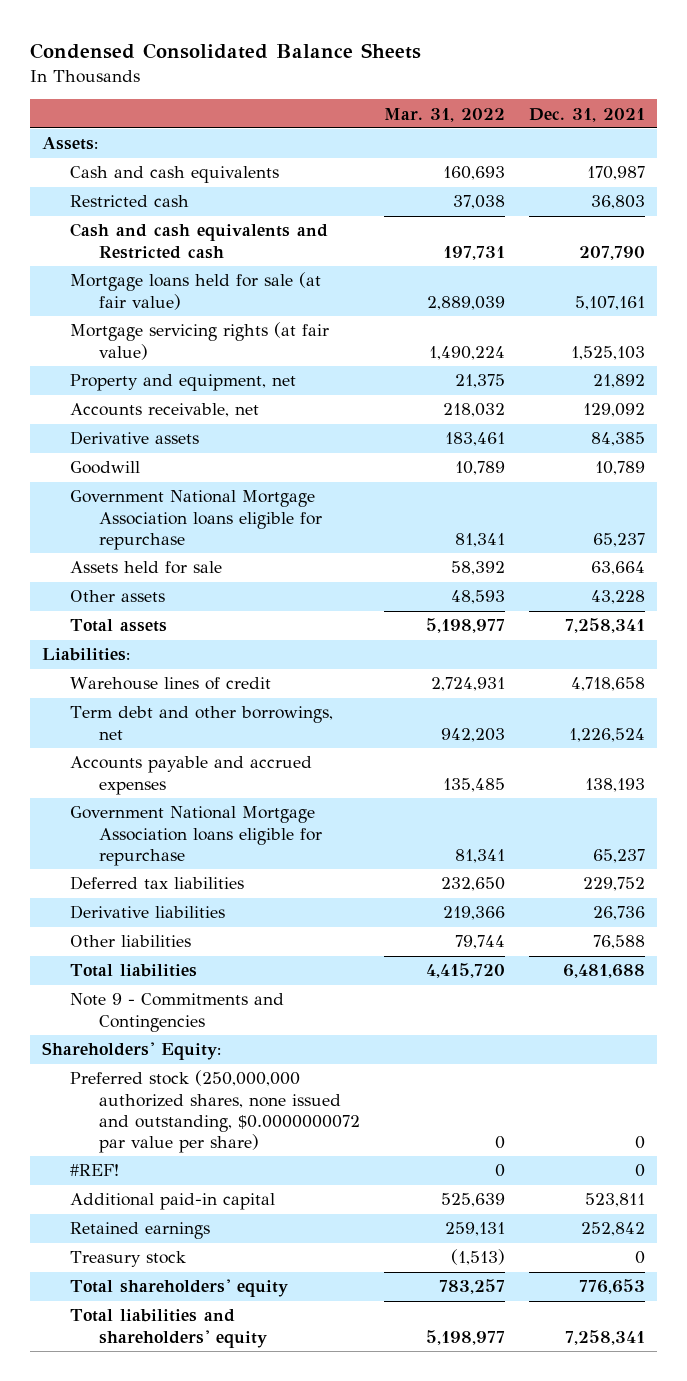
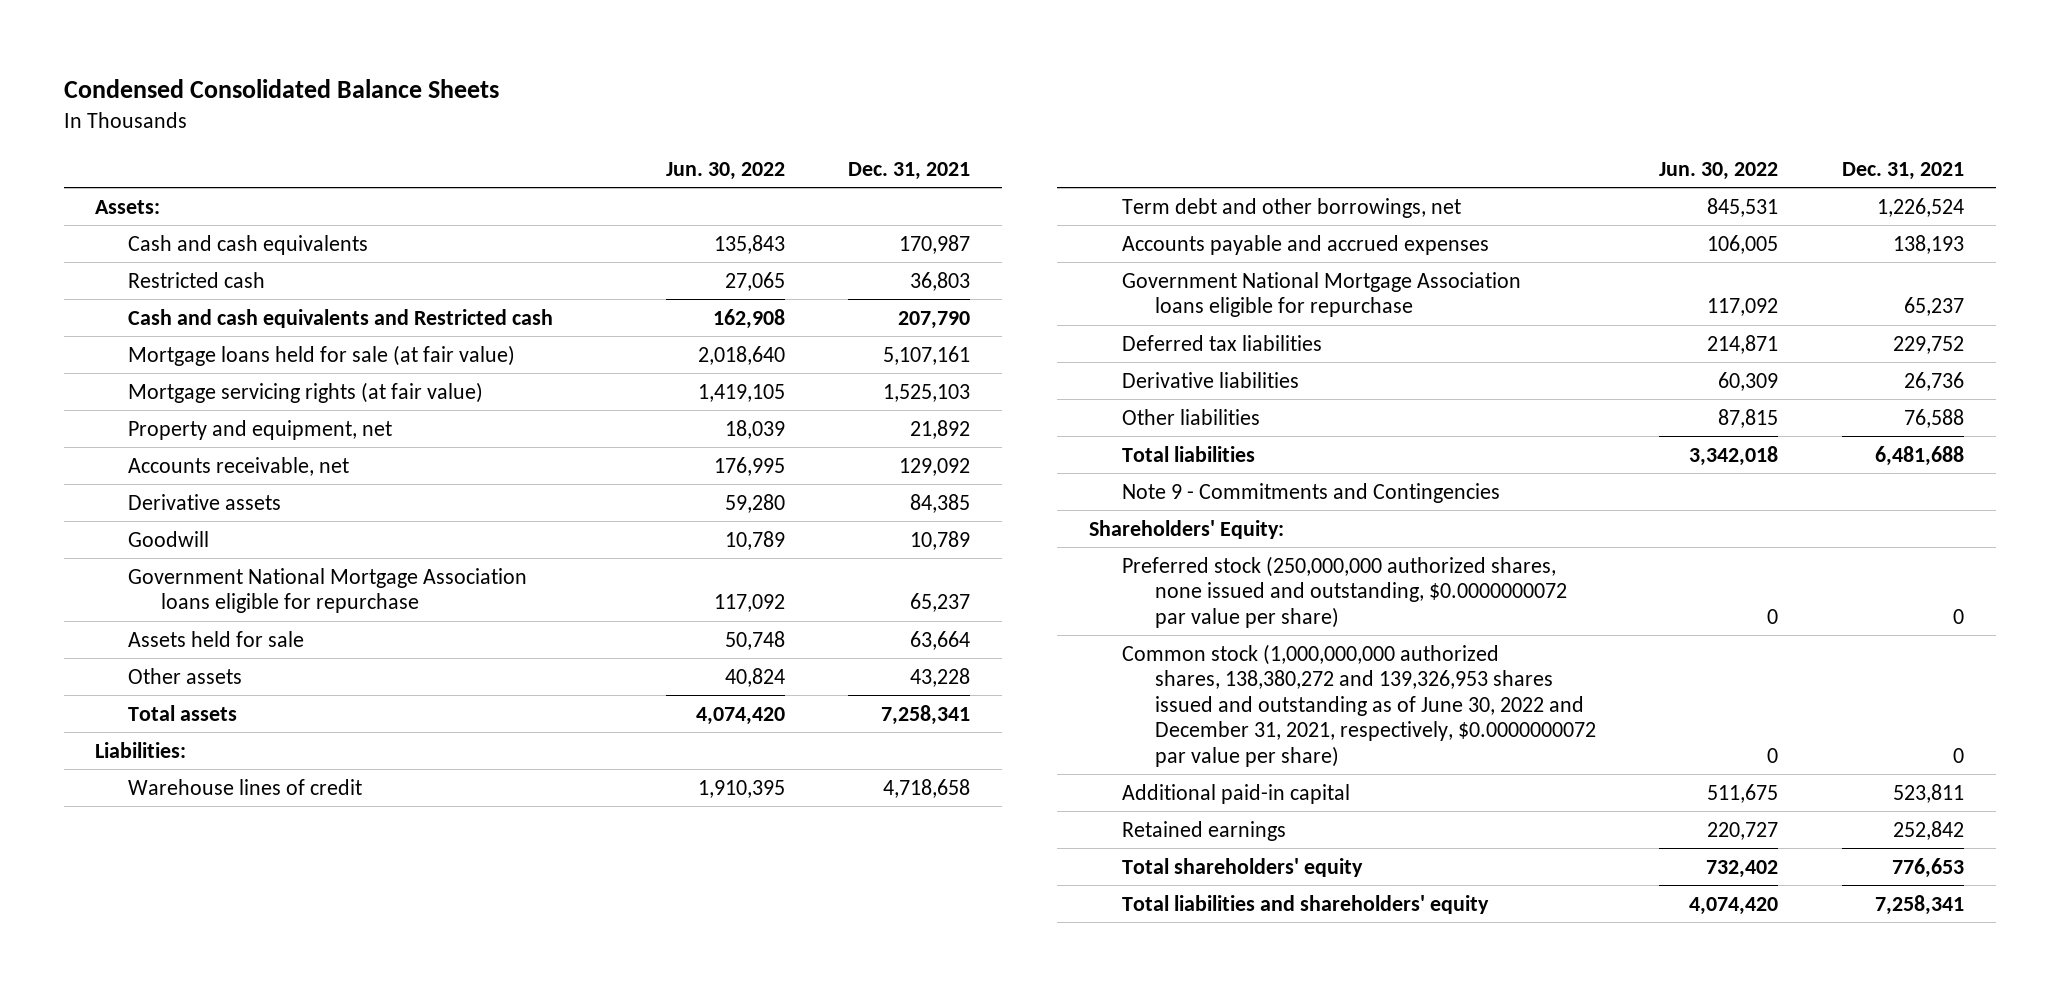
[383,107,505,122] Mar. 31, 2022 -> none
none -> [665,161,785,180] Jun. 30, 2022
[70,1164,120,1177] #REF! -> [1121,643,1596,767] Common stock (1,000,000,000 authorized shares, 138,380,272 and 139,326,953 shares issued and outstanding as of June 30, 2022 and December 31, 2021, respectively, $0.0000000072 par value per share)
[70,1251,187,1268] Treasury stock -> none

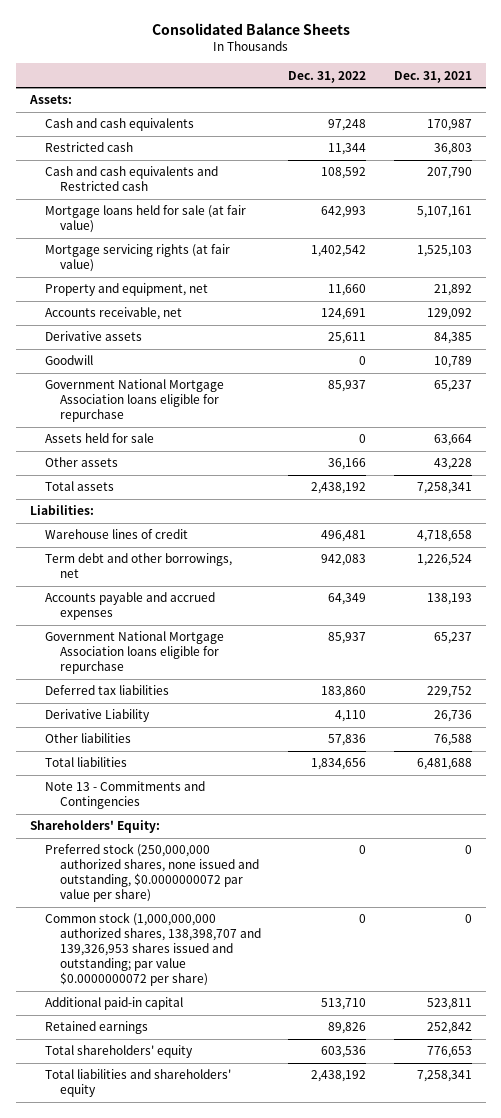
[63,79,499,99] Condensed Consolidated Balance Sheets -> [151,22,350,35] Consolidated Balance Sheets
[665,161,785,180] Jun. 30, 2022 -> none
none -> [288,70,367,83] Dec. 31, 2022
[1121,371,1299,388] Derivative liabilities -> [44,709,150,723] Derivative Liability
[1121,482,1500,503] Note 9 - Commitments and Contingencies -> [44,781,205,810] Note 13 - Commitments and Contingencies
[1121,643,1596,767] Common stock (1,000,000,000 authorized shares, 138,380,272 and 139,326,953 shares issued and outstanding as of June 30, 2022 and December 31, 2021, respectively, $0.0000000072 par value per share) -> [44,912,261,987] Common stock (1,000,000,000 authorized shares, 138,398,707 and 139,326,953 shares issued and outstanding; par value $0.0000000072 per share)

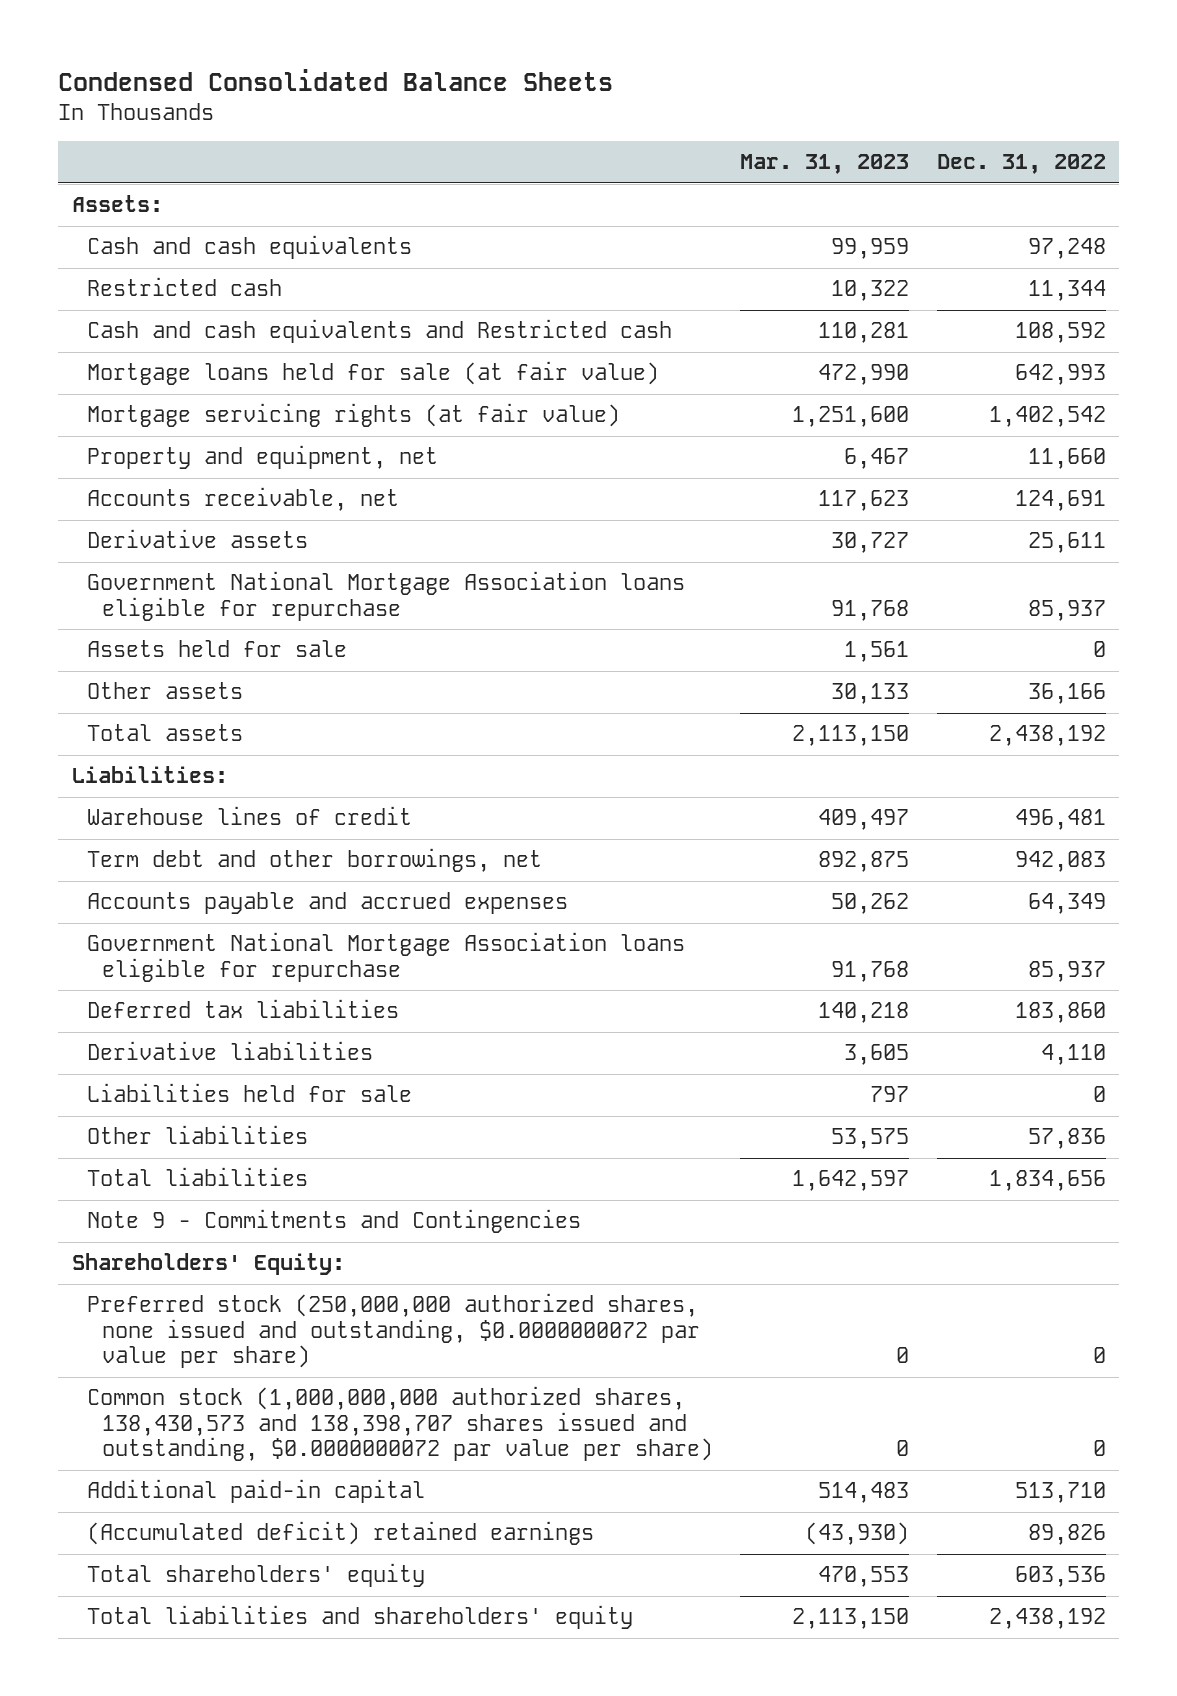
[151,22,350,35] Consolidated Balance Sheets -> [57,68,613,91] Condensed Consolidated Balance Sheets
[393,70,472,83] Dec. 31, 2021 -> none
none -> [740,154,910,175] Mar. 31, 2023
[44,355,93,366] Goodwill -> none
[44,709,150,723] Derivative Liability -> [86,1041,373,1061] Derivative liabilities
none -> [86,1083,412,1103] Liabilities held for sale
[44,781,205,810] Note 13 - Commitments and Contingencies -> [86,1209,581,1234] Note 9 - Commitments and Contingencies
[44,912,261,987] Common stock (1,000,000,000 authorized shares, 138,398,707 and 139,326,953 shares issued and outstanding; par value $0.0000000072 per share) -> [86,1386,713,1462] Common stock (1,000,000,000 authorized shares, 138,430,573 and 138,398,707 shares issued and outstanding, $0.0000000072 par value per share)
[44,1021,148,1035] Retained earnings -> [86,1521,594,1546] (Accumulated deficit) retained earnings

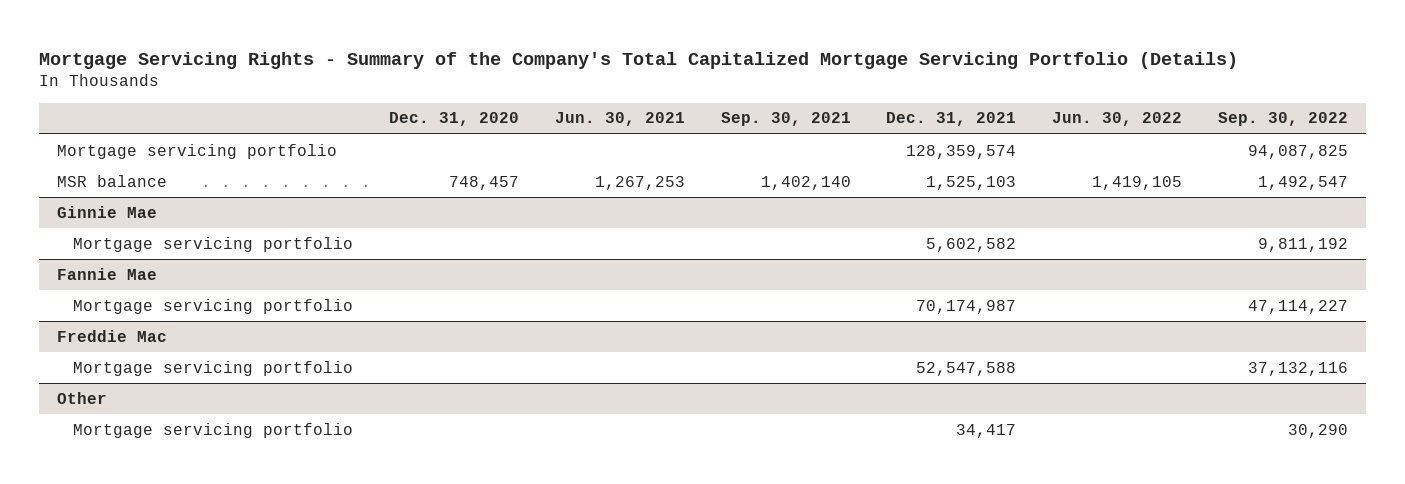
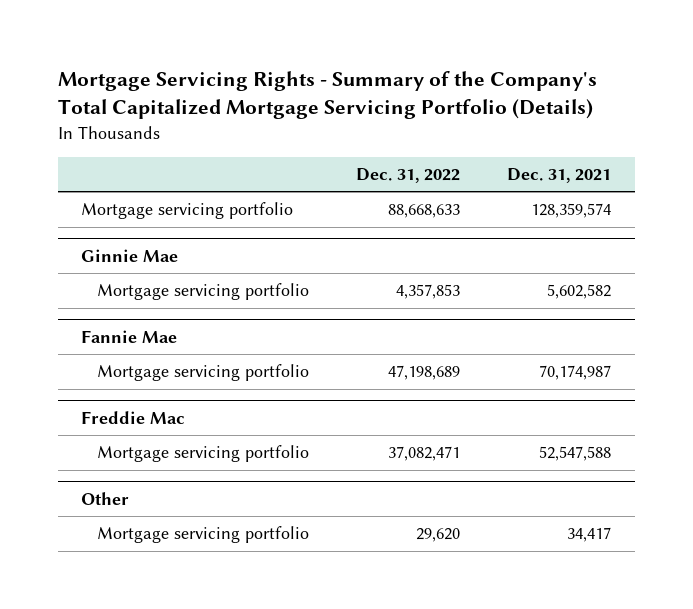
[389,112,520,127] Dec. 31, 2020 -> none
[554,112,685,127] Jun. 30, 2021 -> none
[720,112,851,127] Sep. 30, 2021 -> none
[1051,112,1182,127] Jun. 30, 2022 -> none
[1217,112,1348,127] Sep. 30, 2022 -> none
none -> [356,167,461,183] Dec. 31, 2022
[57,174,168,187] MSR balance -> none

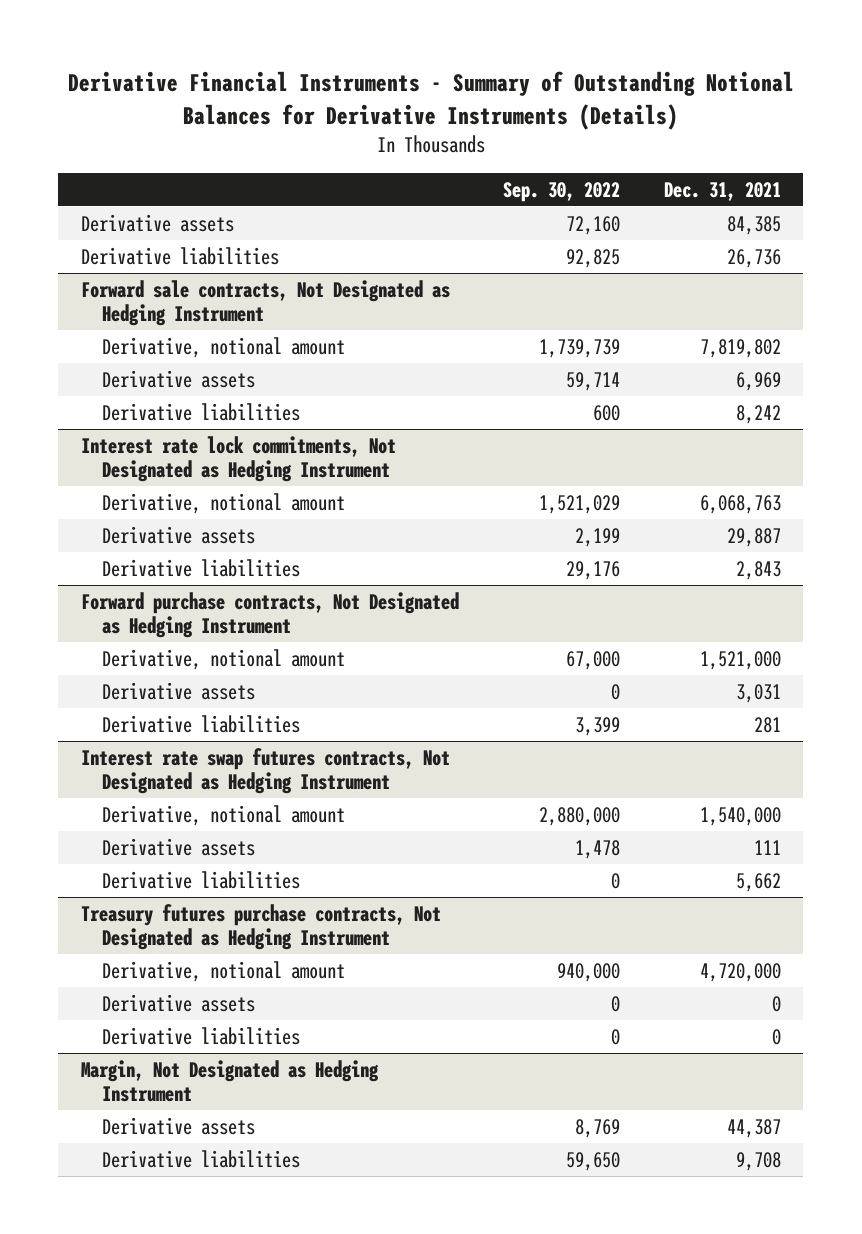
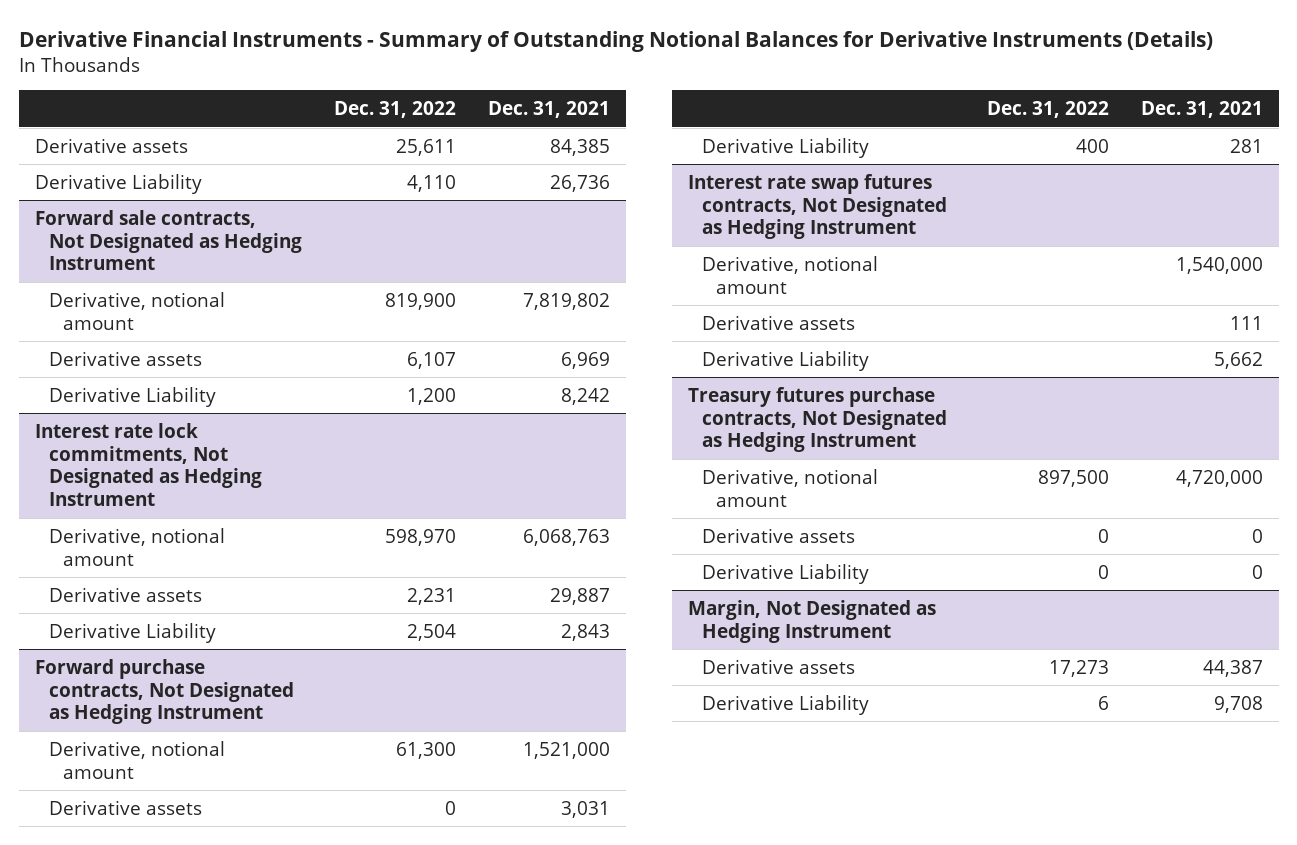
[502,181,620,202] Sep. 30, 2022 -> none
none -> [333,101,456,119] Dec. 31, 2022
[80,246,279,265] Derivative liabilities -> [34,173,202,194] Derivative Liability
[102,402,301,421] Derivative liabilities -> [48,386,216,407] Derivative Liability
[102,558,301,577] Derivative liabilities -> [48,622,216,643] Derivative Liability
[102,714,301,733] Derivative liabilities -> [701,137,869,158] Derivative Liability
[102,870,301,889] Derivative liabilities -> [701,350,869,371] Derivative Liability
[102,1026,301,1045] Derivative liabilities -> [701,563,869,584] Derivative Liability
[102,1149,301,1168] Derivative liabilities -> [701,694,869,715] Derivative Liability

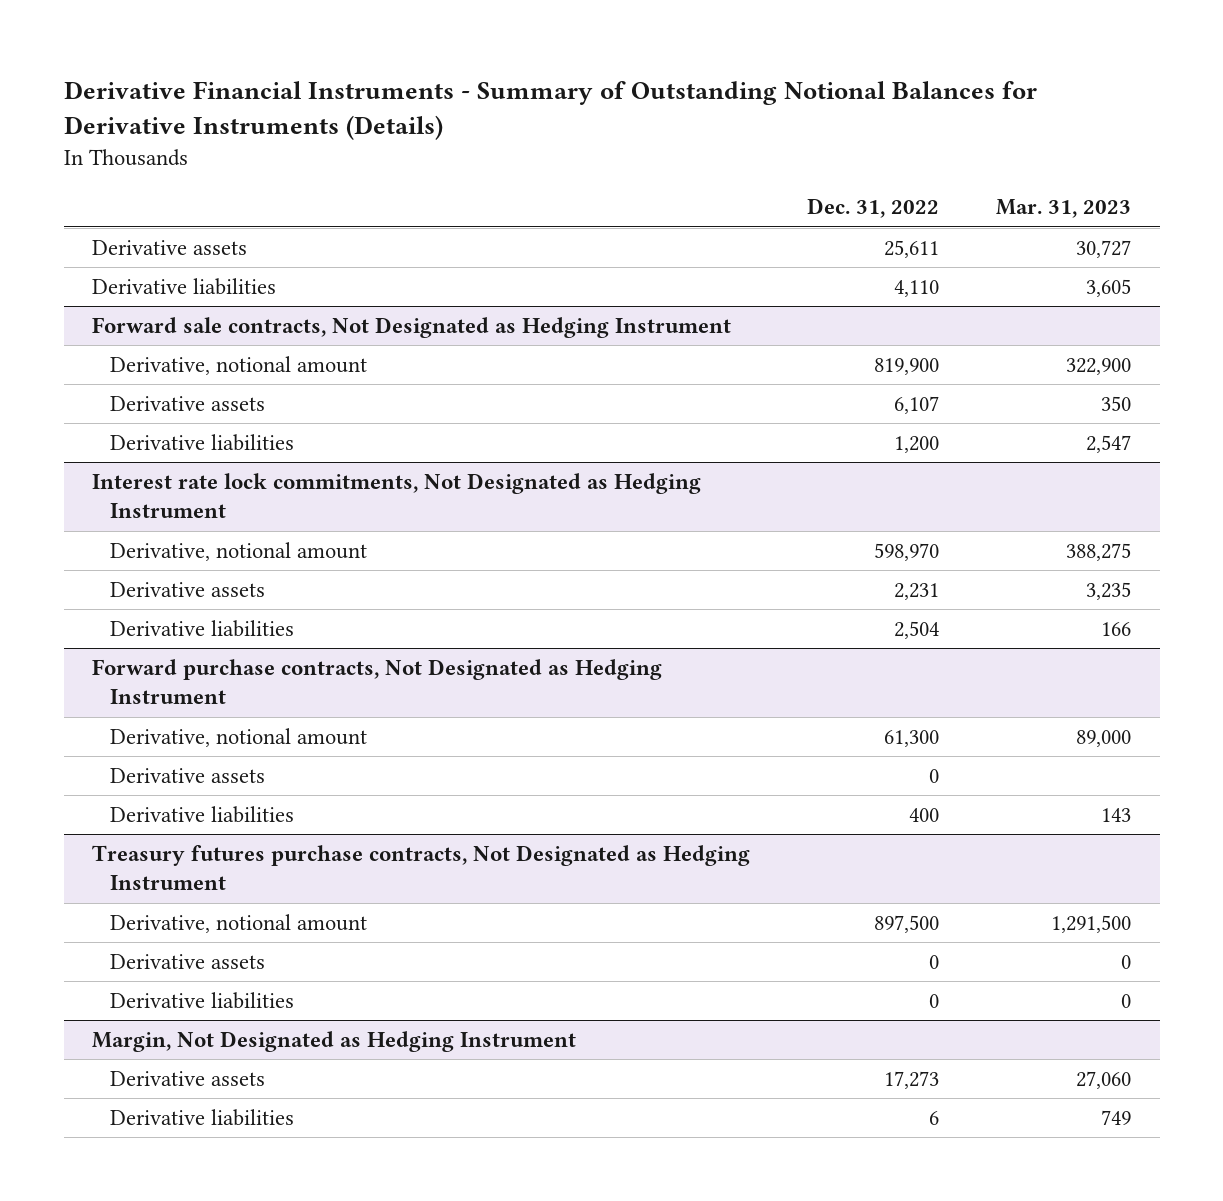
[487,101,610,119] Dec. 31, 2021 -> none
none -> [996,199,1132,219] Mar. 31, 2023
[34,173,202,194] Derivative Liability -> [92,278,277,296] Derivative liabilities
[48,386,216,407] Derivative Liability -> [110,434,295,452] Derivative liabilities
[48,622,216,643] Derivative Liability -> [110,620,295,638] Derivative liabilities
[687,173,947,240] Interest rate swap futures contracts, Not Designated as Hedging Instrument -> none
[701,255,878,294] Derivative, notional amount -> none
[701,314,855,330] Derivative assets -> none
[701,350,869,371] Derivative Liability -> none
[701,137,869,158] Derivative Liability -> [110,806,295,824] Derivative liabilities
[701,563,869,584] Derivative Liability -> [110,992,295,1010] Derivative liabilities
[701,694,869,715] Derivative Liability -> [110,1109,295,1127] Derivative liabilities

